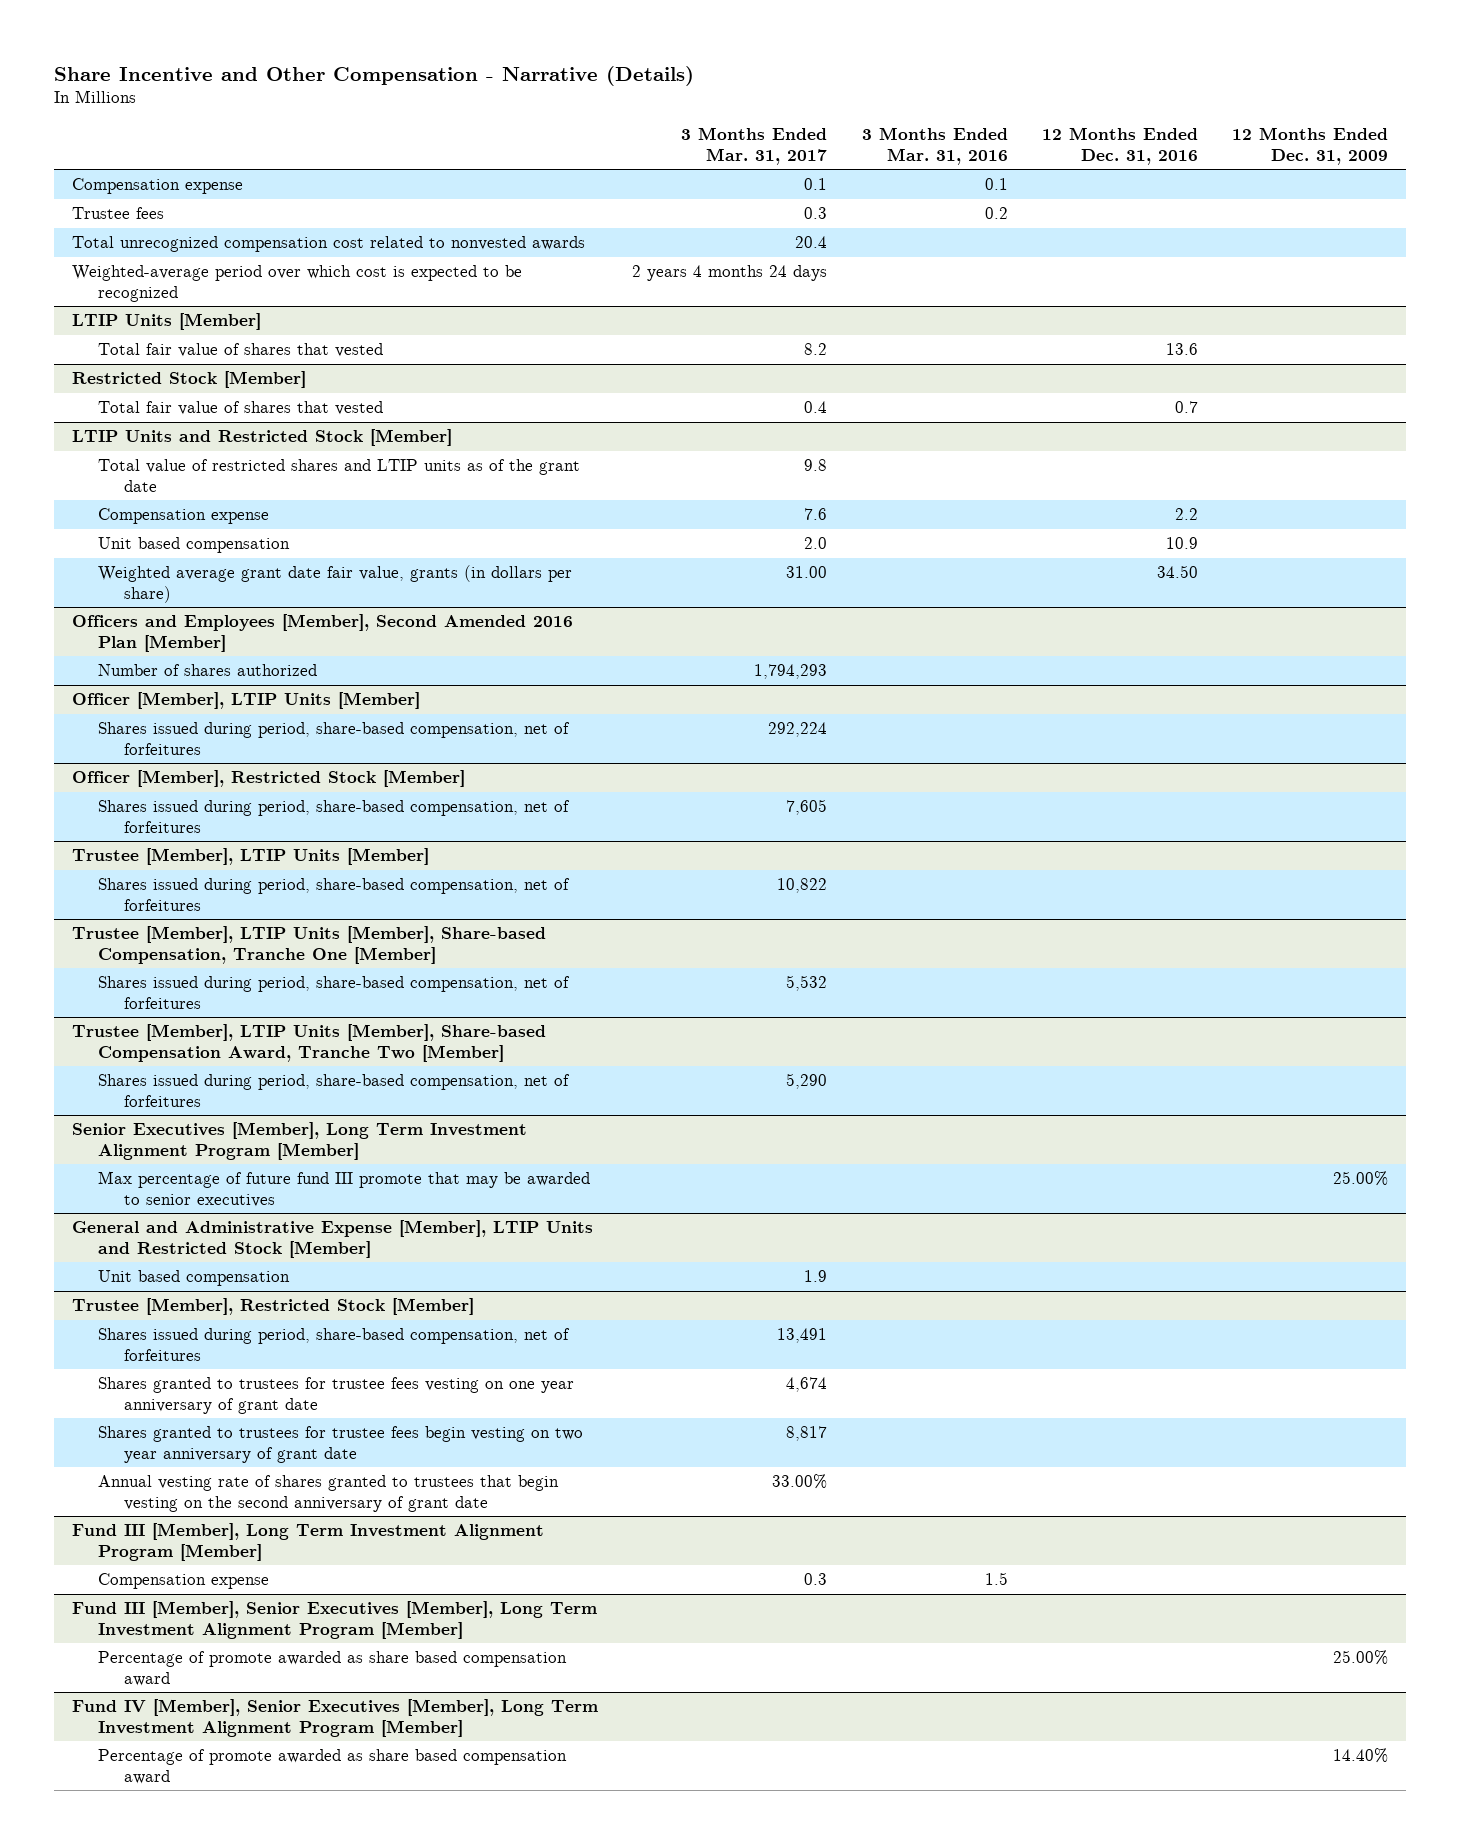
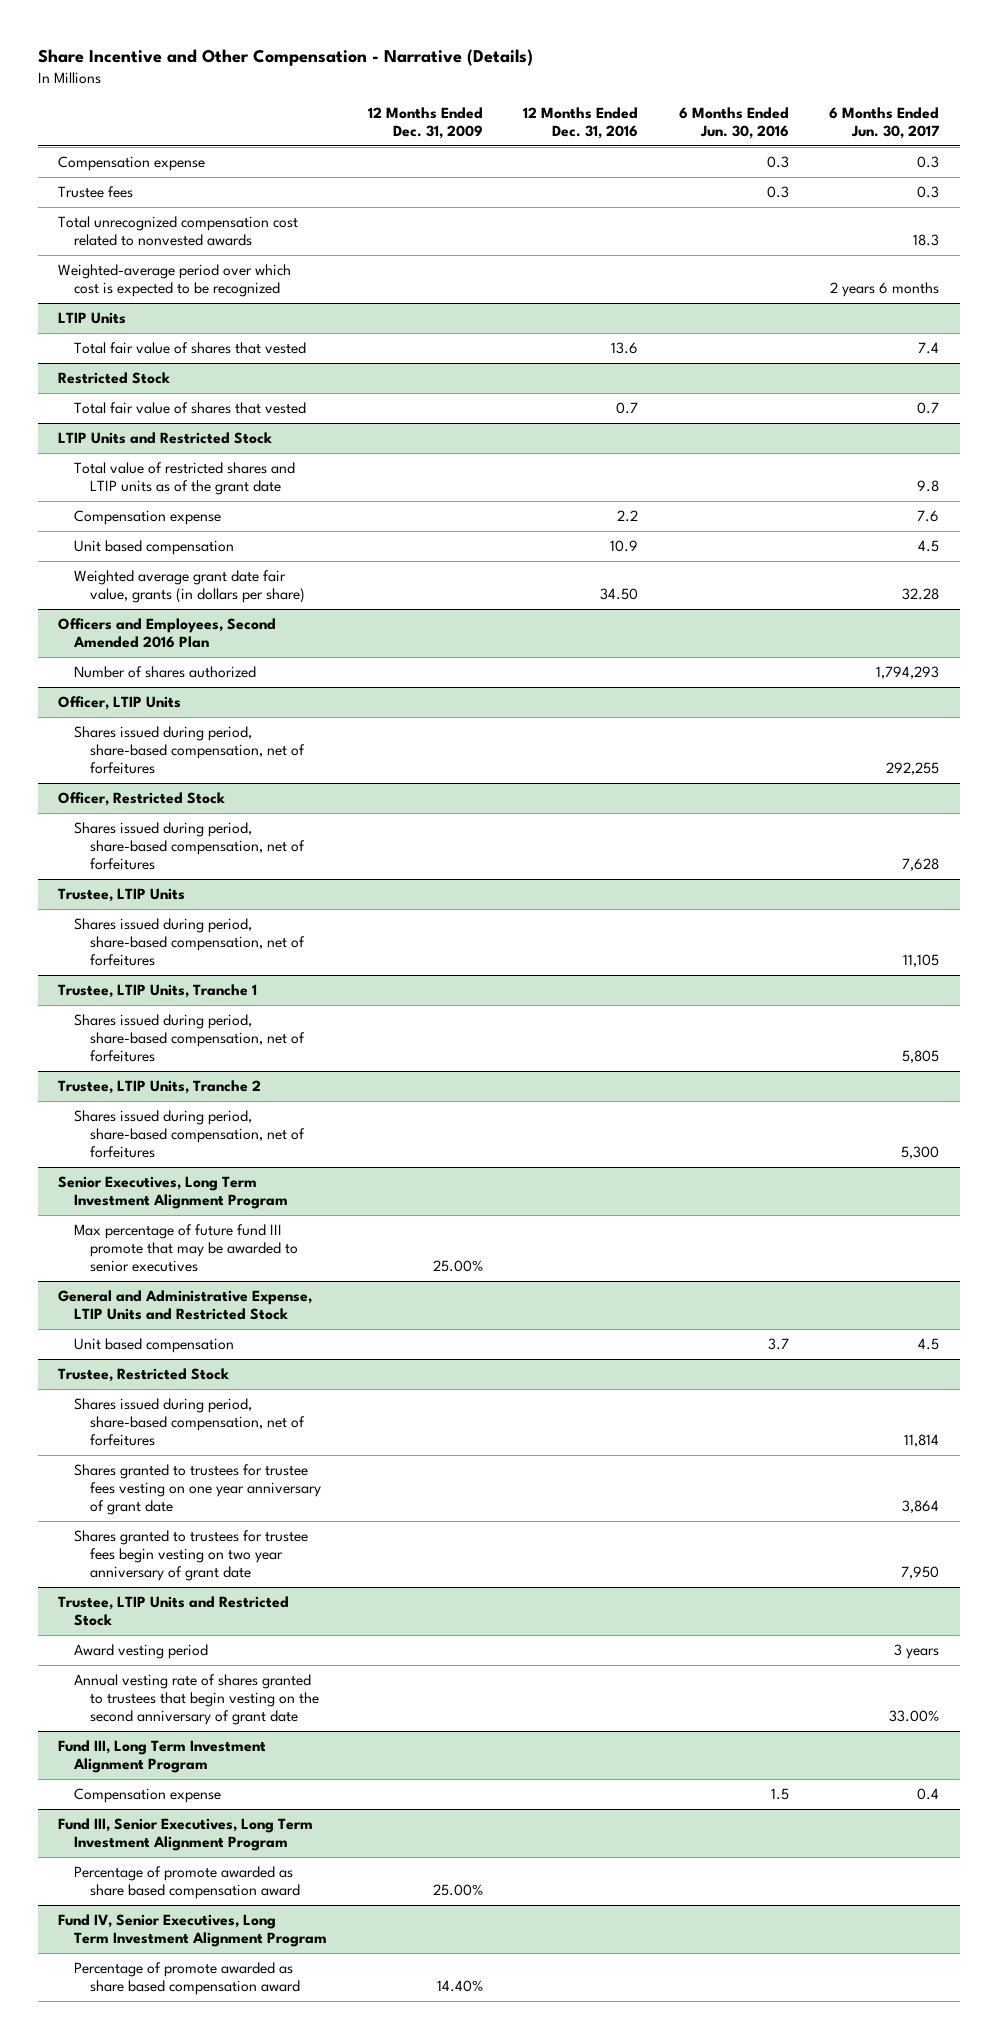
[681,127,828,165] 3 Months Ended Mar. 31, 2017 -> none
[861,127,1008,165] 3 Months Ended Mar. 31, 2016 -> none
none -> [678,107,789,140] 6 Months Ended Jun. 30, 2016
none -> [829,107,941,140] 6 Months Ended Jun. 30, 2017
[71,313,261,331] LTIP Units [Member] -> [57,312,126,325] LTIP Units
[71,371,306,389] Restricted Stock [Member] -> [57,372,170,385] Restricted Stock
[71,429,452,447] LTIP Units and Restricted Stock [Member] -> [57,432,272,445] LTIP Units and Restricted Stock
[71,614,573,652] Officers and Employees [Member], Second Amended 2016 Plan [Member] -> [57,618,276,648] Officers and Employees, Second Amended 2016 Plan
[71,692,420,710] Officer [Member], LTIP Units [Member] -> [57,696,181,711] Officer, LTIP Units
[71,770,465,788] Officer [Member], Restricted Stock [Member] -> [57,792,225,807] Officer, Restricted Stock
[71,848,429,866] Trustee [Member], LTIP Units [Member] -> [57,888,185,903] Trustee, LTIP Units
[71,926,546,964] Trustee [Member], LTIP Units [Member], Share-based Compensation, Tranche One [Member] -> none
[97,976,570,1009] Shares issued during period, share-based compensation, net of forfeitures -> none
[71,1024,546,1062] Trustee [Member], LTIP Units [Member], Share-based Compensation Award, Tranche Two [Member] -> none
[97,1074,570,1107] Shares issued during period, share-based compensation, net of forfeitures -> none
none -> [57,984,257,999] Trustee, LTIP Units, Tranche 1
none -> [74,1014,306,1062] Shares issued during period, share-based compensation, net of forfeitures
none -> [57,1080,261,1095] Trustee, LTIP Units, Tranche 2
none -> [74,1110,306,1158] Shares issued during period, share-based compensation, net of forfeitures
[71,1122,527,1160] Senior Executives [Member], Long Term Investment Alignment Program [Member] -> [57,1176,289,1209] Senior Executives, Long Term Investment Alignment Program
[71,1220,593,1258] General and Administrative Expense [Member], LTIP Units and Restricted Stock [Member] -> [57,1290,312,1320] General and Administrative Expense, LTIP Units and Restricted Stock
[71,1298,474,1316] Trustee [Member], Restricted Stock [Member] -> [57,1368,229,1383] Trustee, Restricted Stock
[97,1475,559,1512] Annual vesting rate of shares granted to trustees that begin vesting on the second anniversary of grant date -> none
none -> [57,1596,289,1626] Trustee, LTIP Units and Restricted Stock
none -> [74,1644,209,1660] Award vesting period
none -> [74,1674,320,1725] Annual vesting rate of shares granted to trustees that begin vesting on the second anniversary of grant date
[71,1523,544,1561] Fund III [Member], Long Term Investment Alignment Program [Member] -> [57,1740,266,1773] Fund III, Long Term Investment Alignment Program
[71,1601,597,1639] Fund III [Member], Senior Executives [Member], Long Term Investment Alignment Program [Member] -> [57,1818,313,1851] Fund III, Senior Executives, Long Term Investment Alignment Program
[71,1699,598,1737] Fund IV [Member], Senior Executives [Member], Long Term Investment Alignment Program [Member] -> [57,1914,328,1947] Fund IV, Senior Executives, Long Term Investment Alignment Program

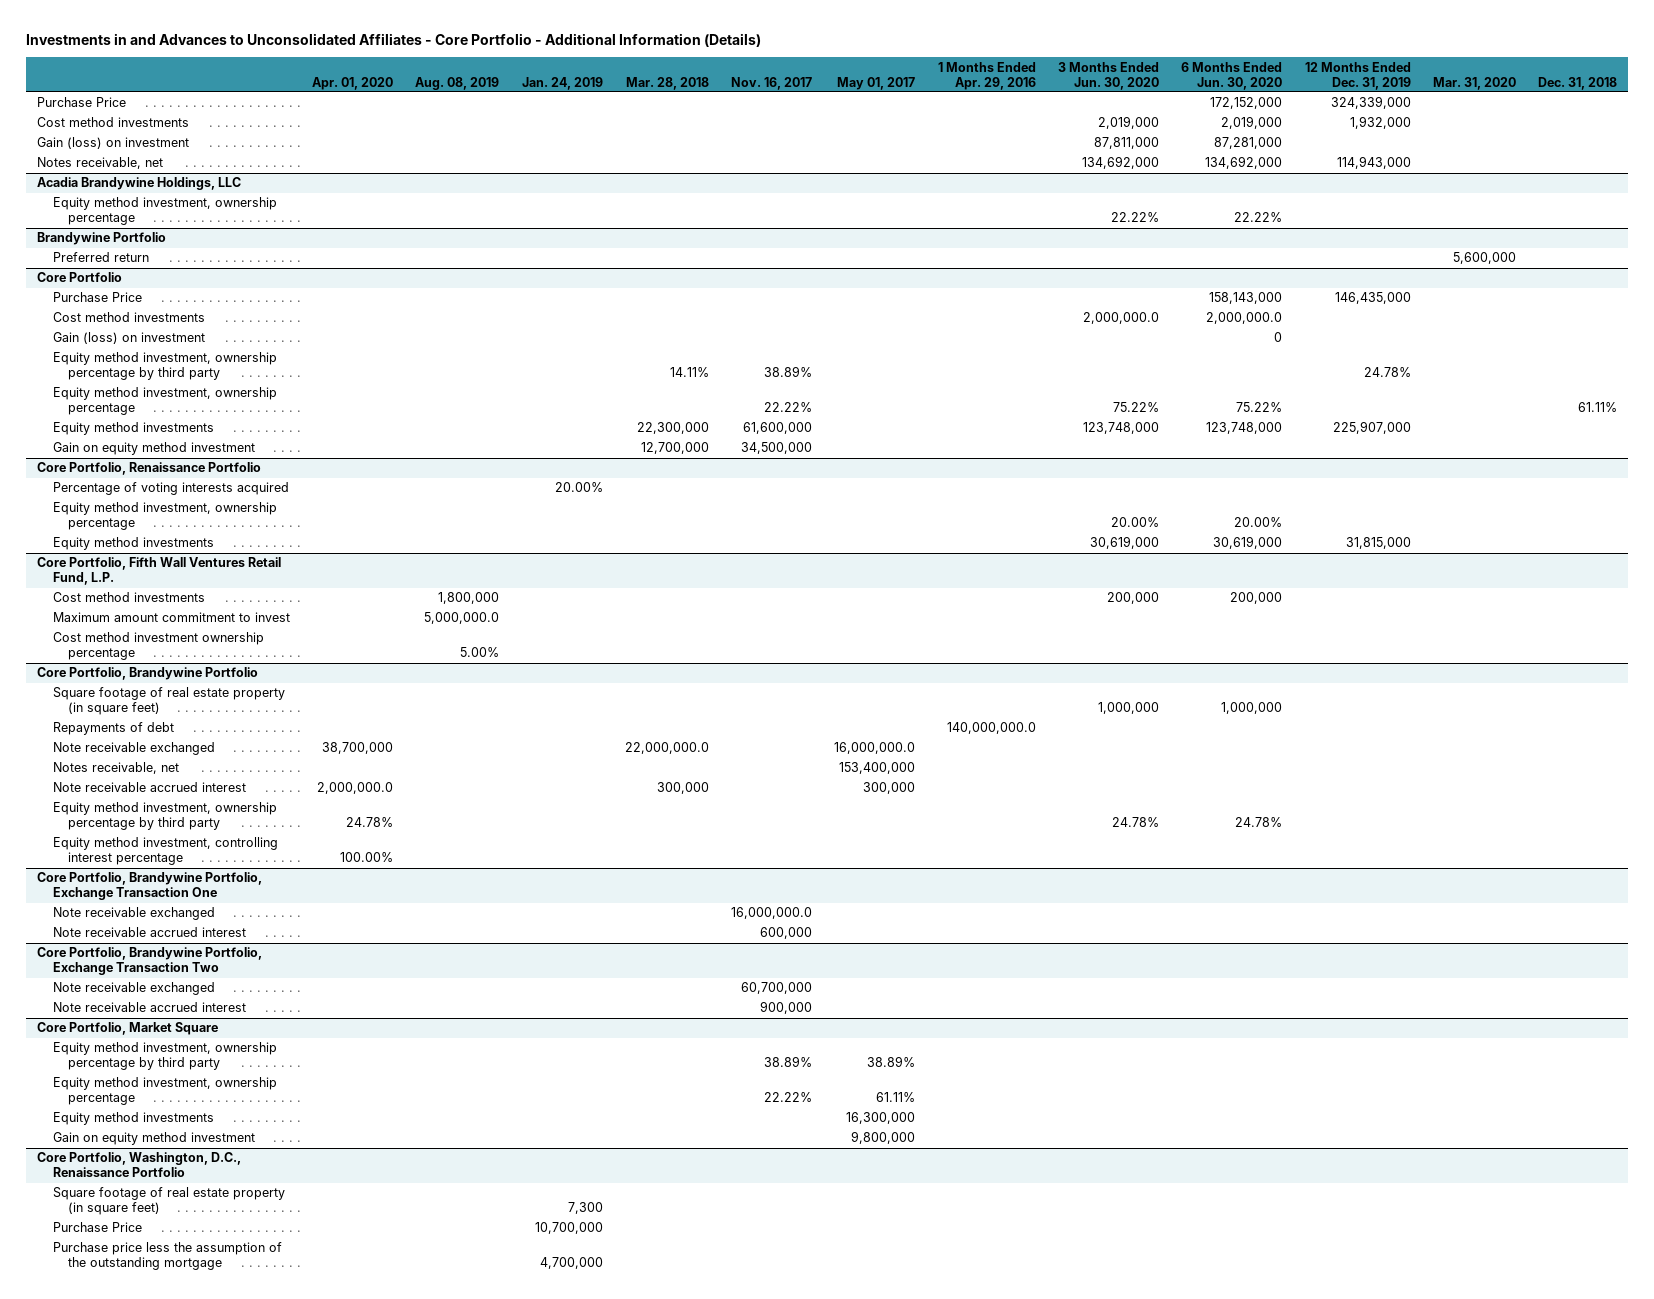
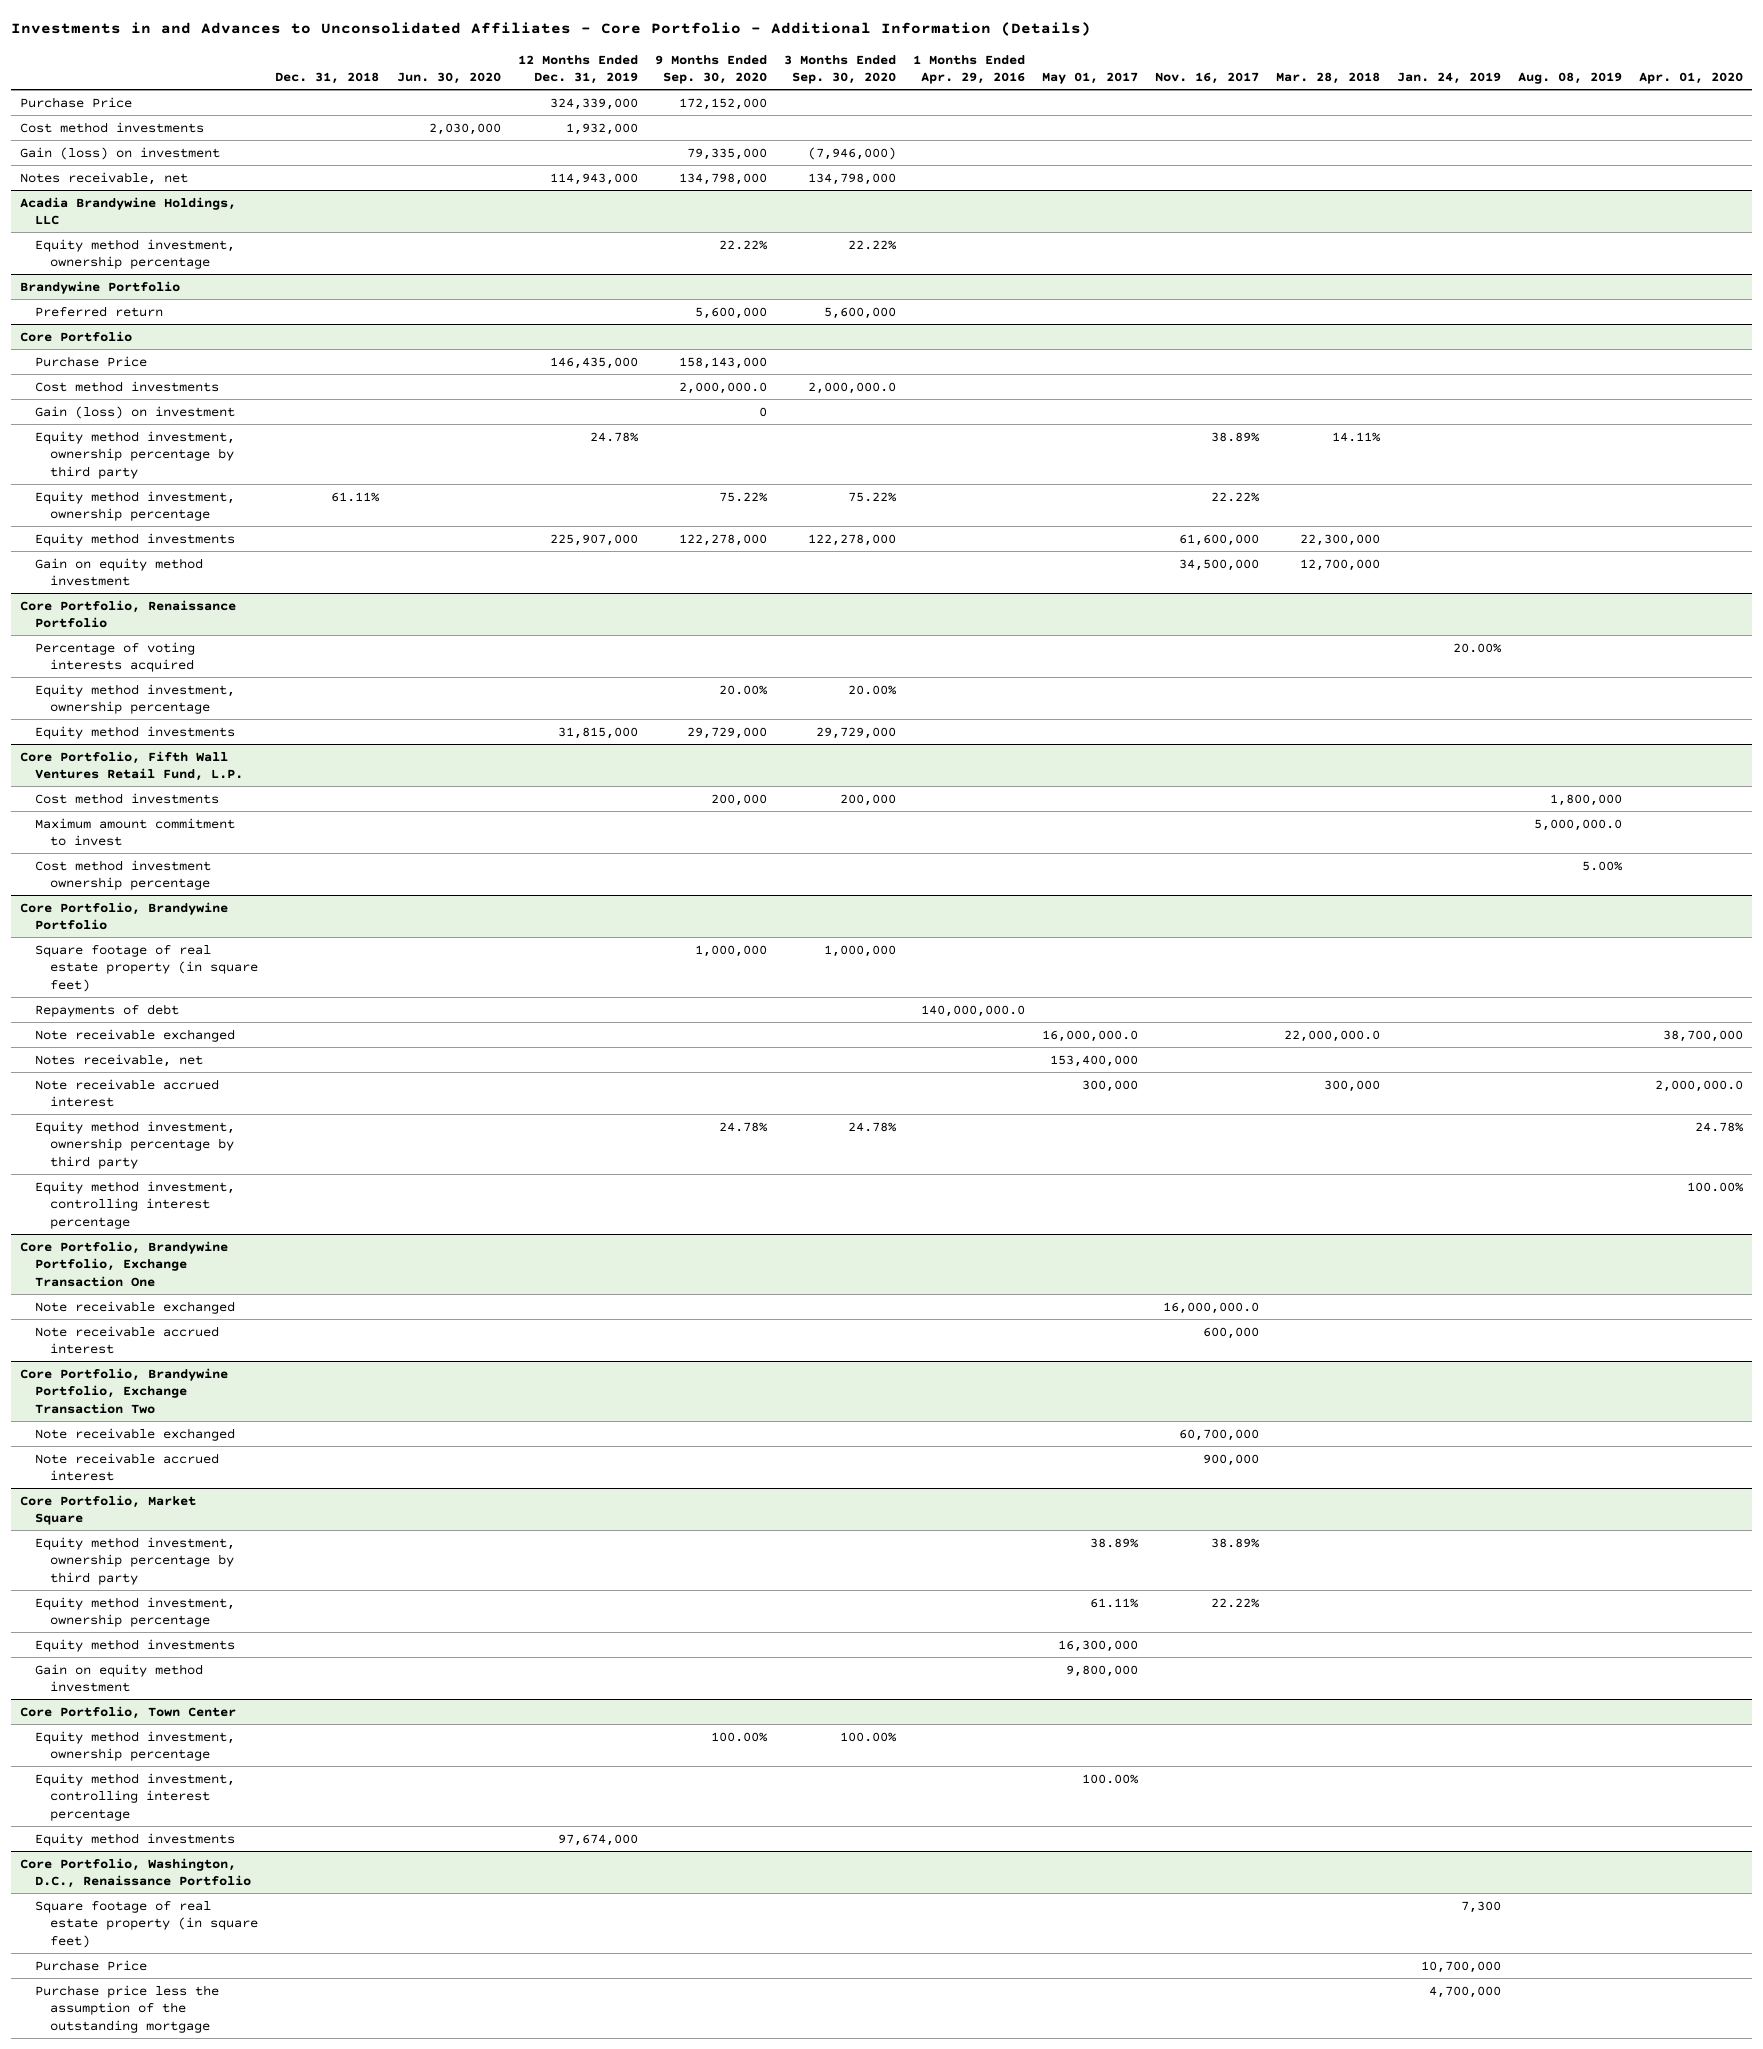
[1058,61,1160,90] 3 Months Ended Jun. 30, 2020 -> none
[1181,61,1283,90] 6 Months Ended Jun. 30, 2020 -> none
[1432,76,1516,90] Mar. 31, 2020 -> none
none -> [396,72,501,85] Jun. 30, 2020
none -> [654,54,767,85] 9 Months Ended Sep. 30, 2020
none -> [783,54,896,85] 3 Months Ended Sep. 30, 2020
none -> [19,1705,236,1719] Core Portfolio, Town Center
none -> [35,1730,236,1762] Equity method investment, ownership percentage
none -> [35,1772,236,1821] Equity method investment, controlling interest percentage
none -> [35,1832,236,1846] Equity method investments

